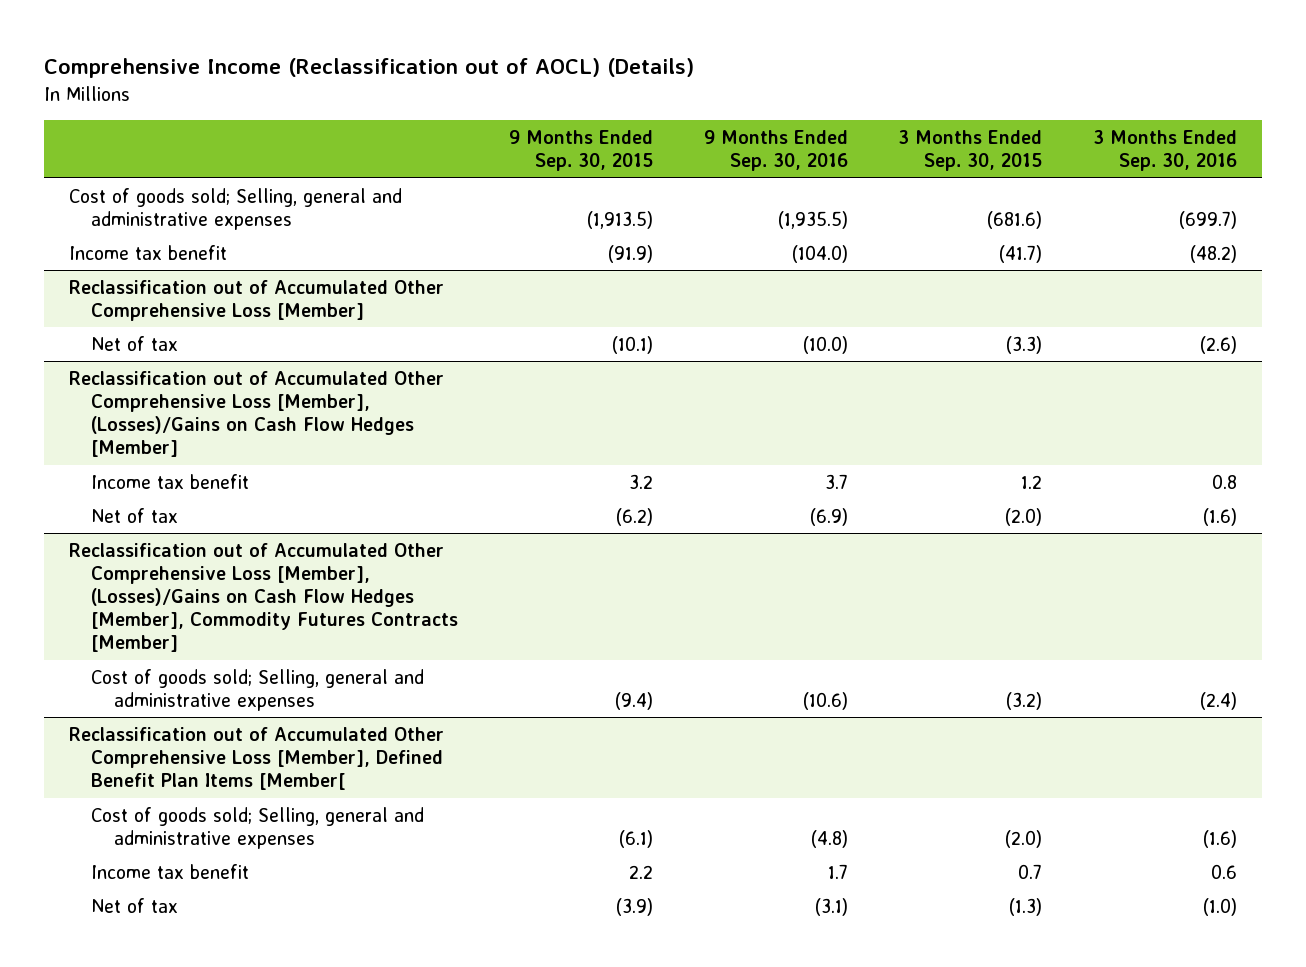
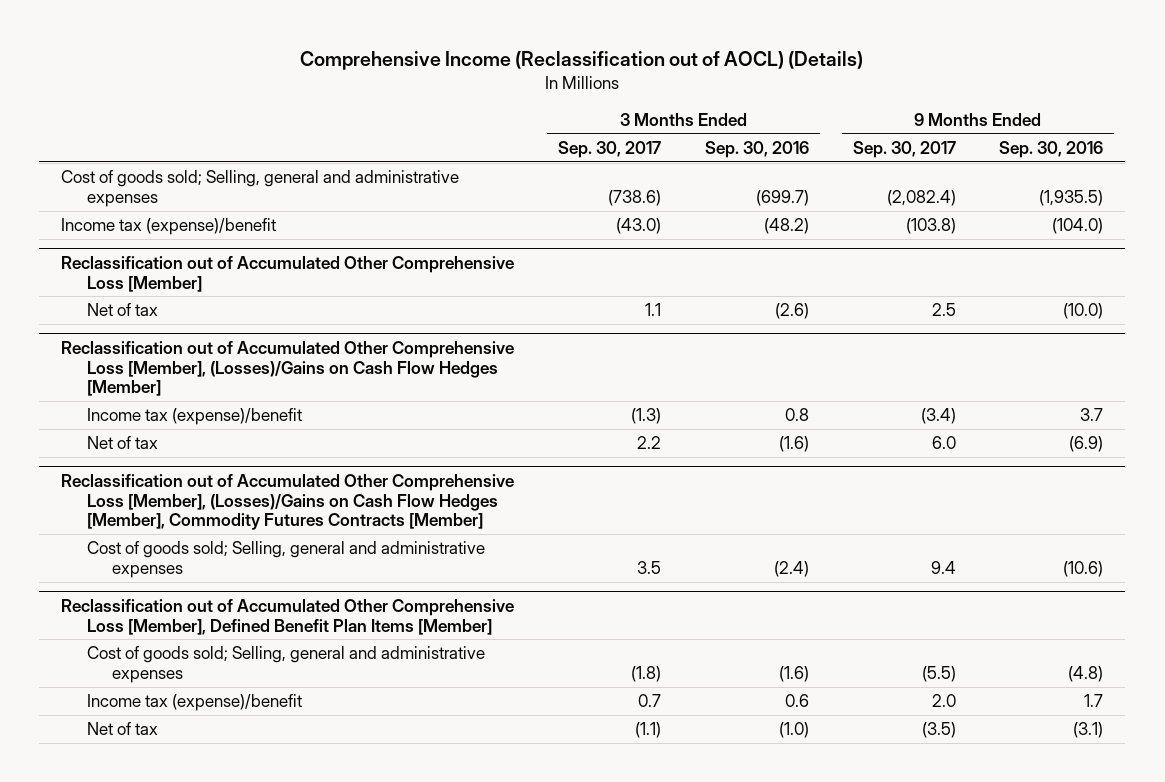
[509,129,654,172] 9 Months Ended Sep. 30, 2015 -> none
[898,129,1043,172] 3 Months Ended Sep. 30, 2015 -> none
none -> [558,140,662,158] Sep. 30, 2017
none -> [852,140,956,158] Sep. 30, 2017
[69,244,228,260] Income tax benefit -> [61,218,277,236] Income tax (expense)/benefit
[91,473,250,489] Income tax benefit -> [86,408,302,426] Income tax (expense)/benefit
[69,726,445,791] Reclassification out of Accumulated Other Comprehensive Loss [Member], Defined Benefit Plan Items [Member[ -> [61,599,515,635] Reclassification out of Accumulated Other Comprehensive Loss [Member], Defined Benefit Plan Items [Member]
[91,863,250,879] Income tax benefit -> [86,694,302,712] Income tax (expense)/benefit

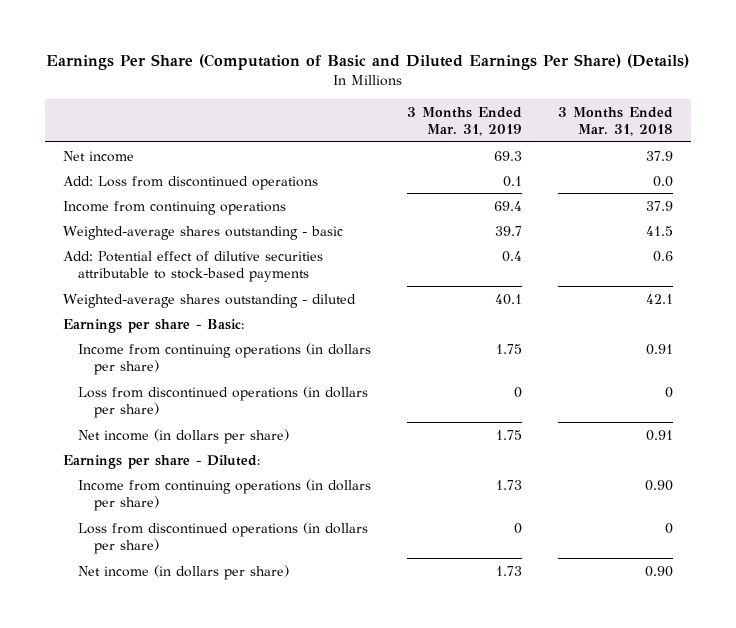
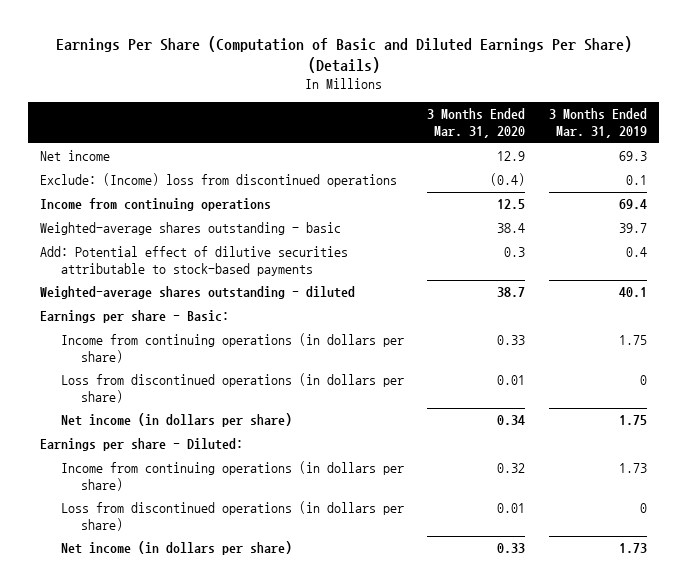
[558,106,674,136] 3 Months Ended Mar. 31, 2018 -> none
none -> [427,108,526,138] 3 Months Ended Mar. 31, 2020
[62,175,318,190] Add: Loss from discontinued operations -> [39,173,397,188] Exclude: (Income) loss from discontinued operations

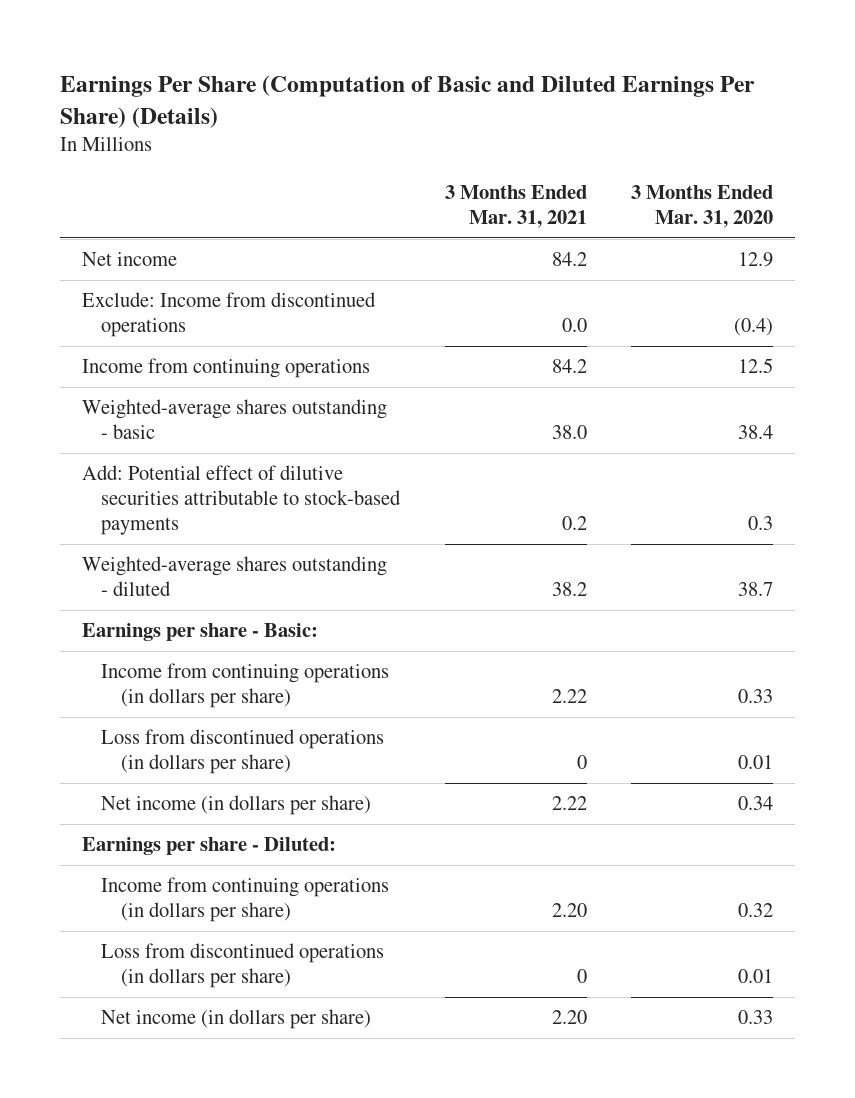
[549,108,648,138] 3 Months Ended Mar. 31, 2019 -> none
none -> [444,184,587,229] 3 Months Ended Mar. 31, 2021
[39,173,397,188] Exclude: (Income) loss from discontinued operations -> [81,292,376,338] Exclude: Income from discontinued operations

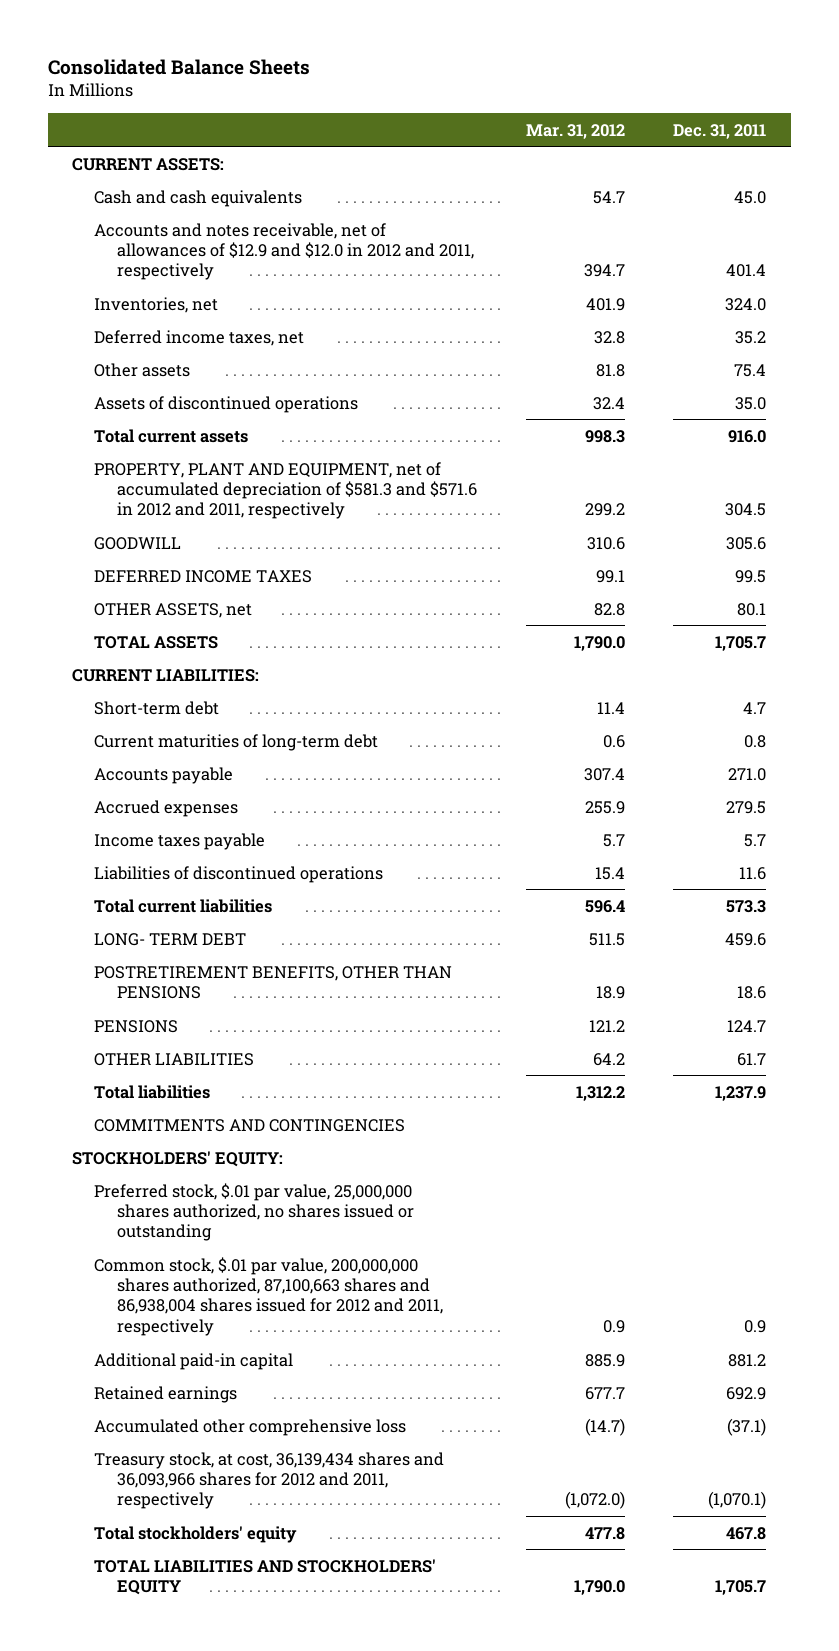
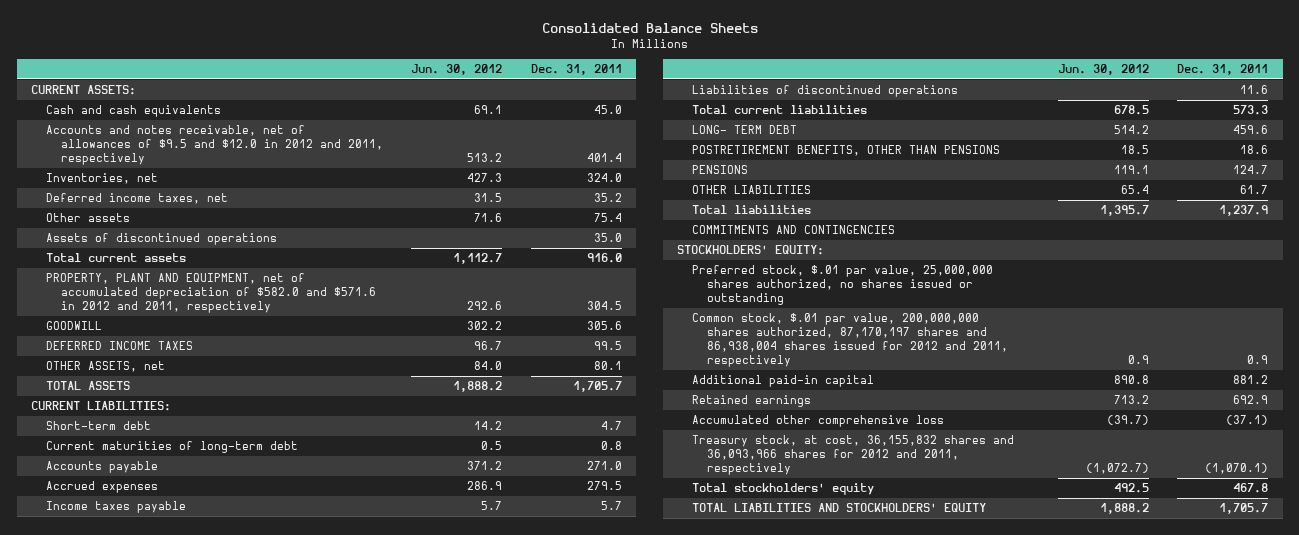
[525,123,625,139] Mar. 31, 2012 -> none
none -> [411,63,503,75] Jun. 30, 2012
[94,222,474,281] Accounts and notes receivable, net of allowances of $12.9 and $12.0 in 2012 and 2011, respectively -> [45,125,383,165] Accounts and notes receivable, net of allowances of $9.5 and $12.0 in 2012 and 2011, respectively
[94,461,477,520] PROPERTY, PLANT AND EQUIPMENT, net of accumulated depreciation of $581.3 and $571.6 in 2012 and 2011, respectively -> [45,273,376,313] PROPERTY, PLANT AND EQUIPMENT, net of accumulated depreciation of $582.0 and $571.6 in 2012 and 2011, respectively
[94,1256,443,1336] Common stock, $.01 par value, 200,000,000 shares authorized, 87,100,663 shares and 86,938,004 shares issued for 2012 and 2011, respectively -> [692,313,1009,367] Common stock, $.01 par value, 200,000,000 shares authorized, 87,170,197 shares and 86,938,004 shares issued for 2012 and 2011, respectively
[94,1451,445,1510] Treasury stock, at cost, 36,139,434 shares and 36,093,966 shares for 2012 and 2011, respectively -> [692,435,1015,475] Treasury stock, at cost, 36,155,832 shares and 36,093,966 shares for 2012 and 2011, respectively

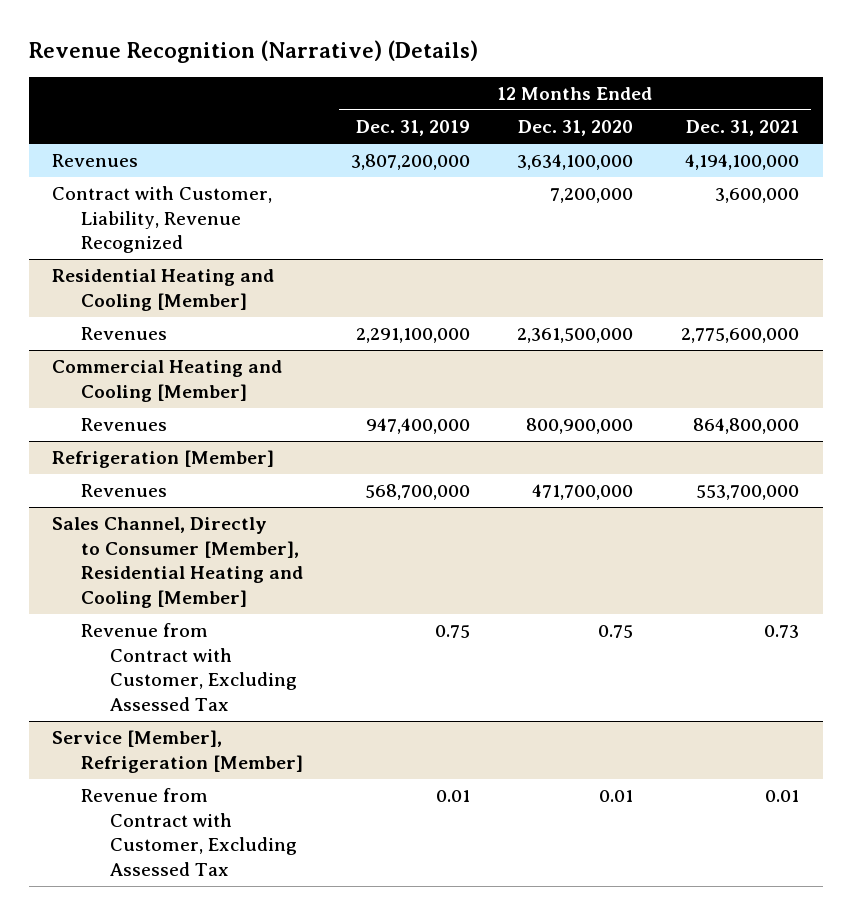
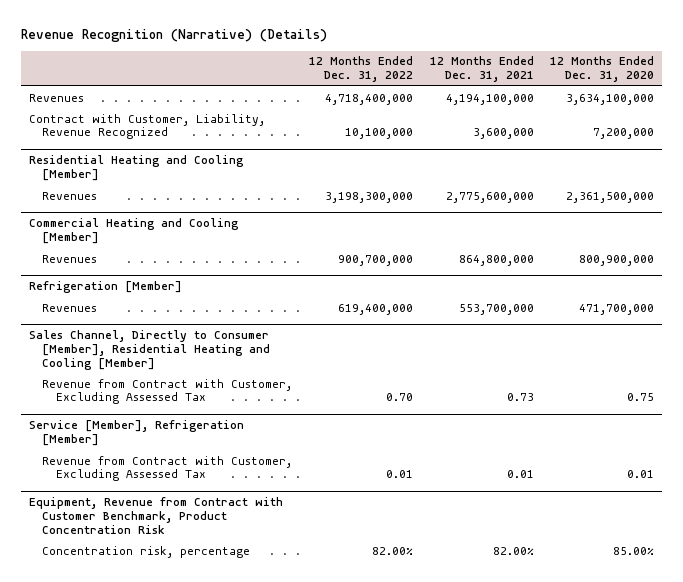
[355,120,470,137] Dec. 31, 2019 -> none
none -> [309,56,414,83] 12 Months Ended Dec. 31, 2022
none -> [28,497,283,534] Equipment, Revenue from Contract with Customer Benchmark, Product Concentration Risk
none -> [42,545,251,558] Concentration risk, percentage

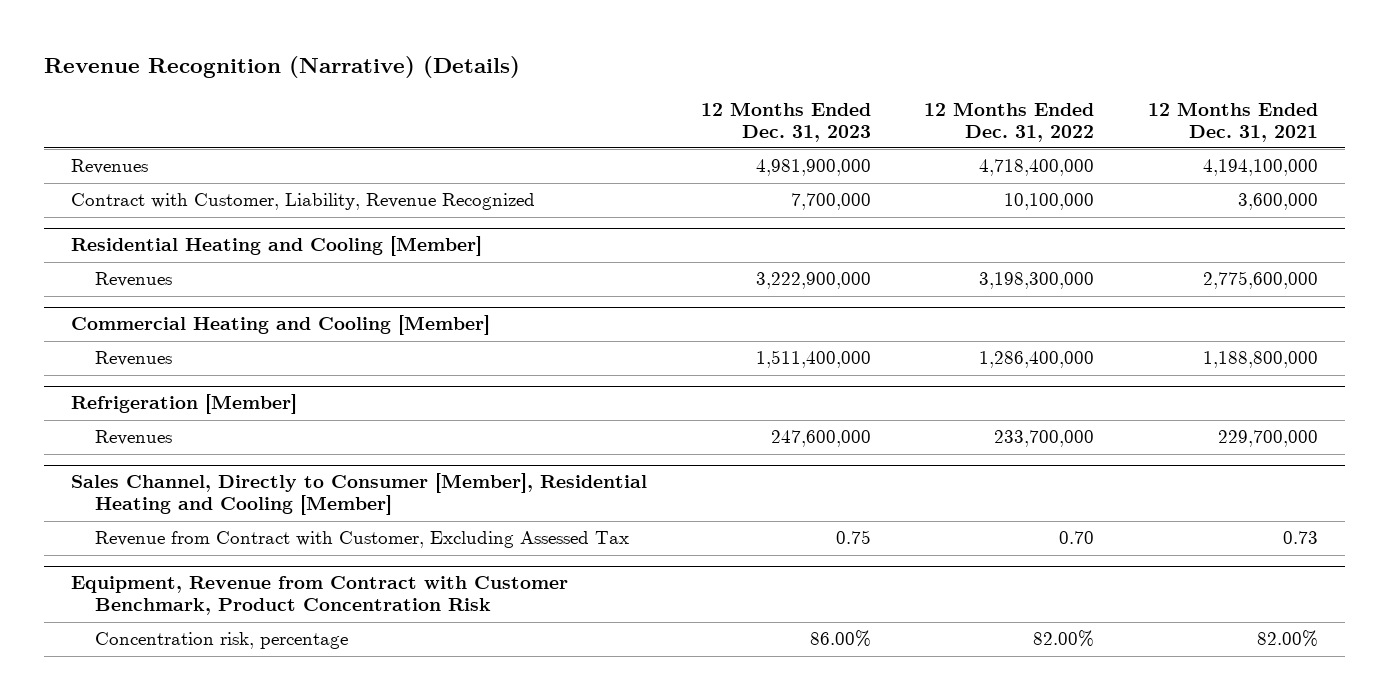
[550,56,655,83] 12 Months Ended Dec. 31, 2020 -> none
none -> [700,101,871,142] 12 Months Ended Dec. 31, 2023
[338,254,414,266] 900,700,000 -> [979,351,1095,369] 1,286,400,000
[458,254,534,266] 864,800,000 -> [1202,351,1318,369] 1,188,800,000
[338,303,414,315] 619,400,000 -> [994,430,1095,448] 233,700,000
[458,303,534,315] 553,700,000 -> [1217,430,1318,448] 229,700,000
[28,420,244,447] Service [Member], Refrigeration [Member] -> none
[42,455,293,482] Revenue from Contract with Customer, Excluding Assessed Tax -> none

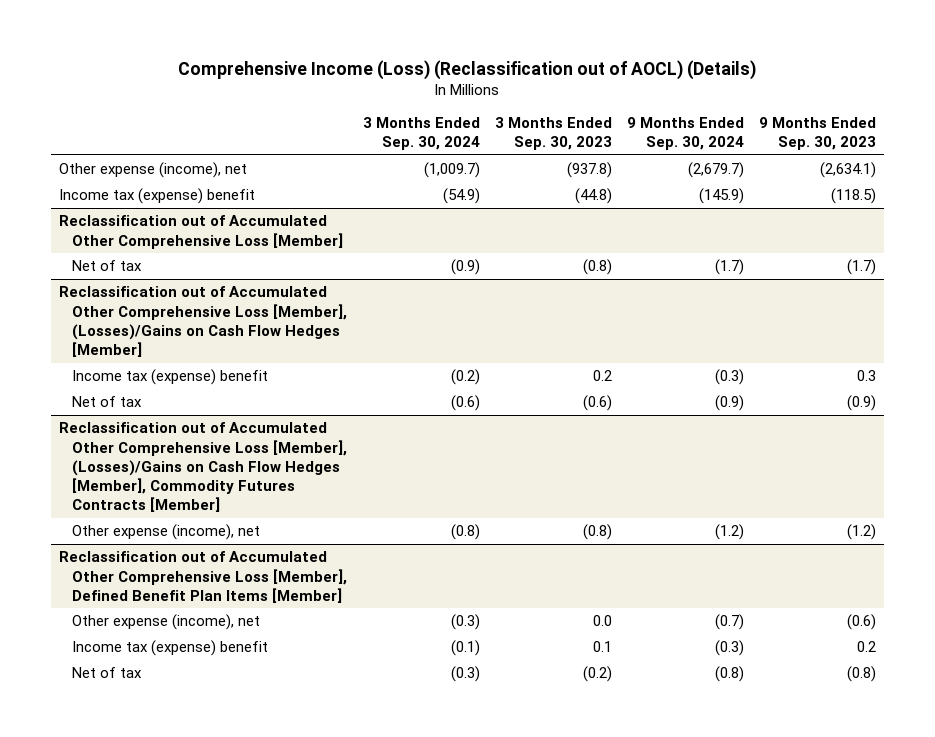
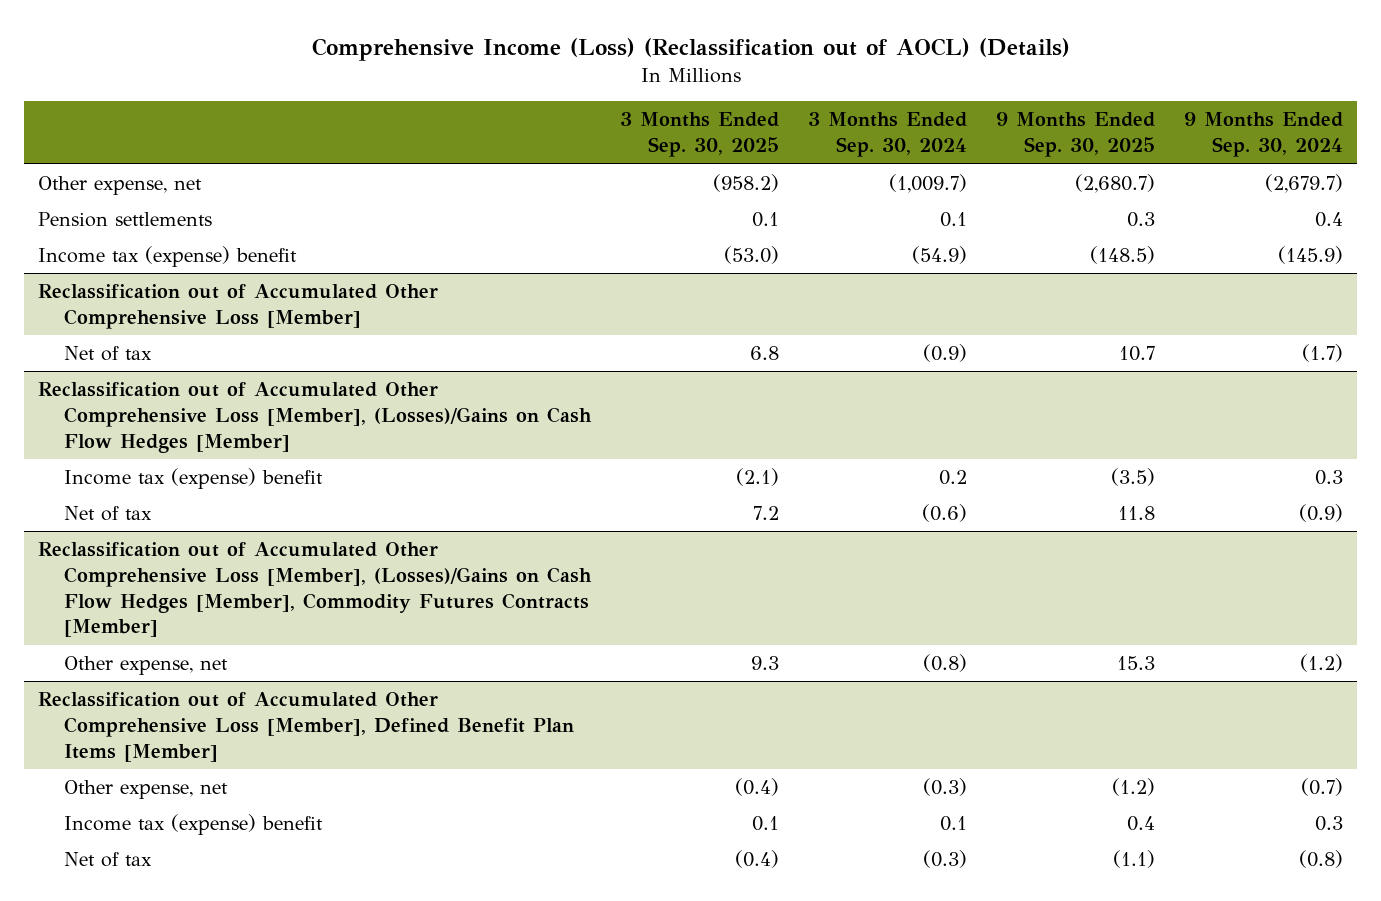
[494,117,612,151] 3 Months Ended Sep. 30, 2023 -> none
[759,117,877,151] 9 Months Ended Sep. 30, 2023 -> none
none -> [620,112,780,158] 3 Months Ended Sep. 30, 2025
none -> [996,112,1156,158] 9 Months Ended Sep. 30, 2025
[58,162,247,179] Other expense (income), net -> [38,175,203,195] Other expense, net
none -> [38,211,213,227] Pension settlements
[450,369,480,386] (0.2) -> [939,469,968,485] 0.2
[714,369,744,386] (0.3) -> [1314,469,1343,485] 0.3
[72,524,261,541] Other expense (income), net -> [64,655,229,675] Other expense, net
[72,614,261,631] Other expense (income), net -> [64,779,229,799] Other expense, net
[450,640,480,657] (0.1) -> [940,815,968,831] 0.1
[714,640,744,657] (0.3) -> [1314,815,1343,831] 0.3

